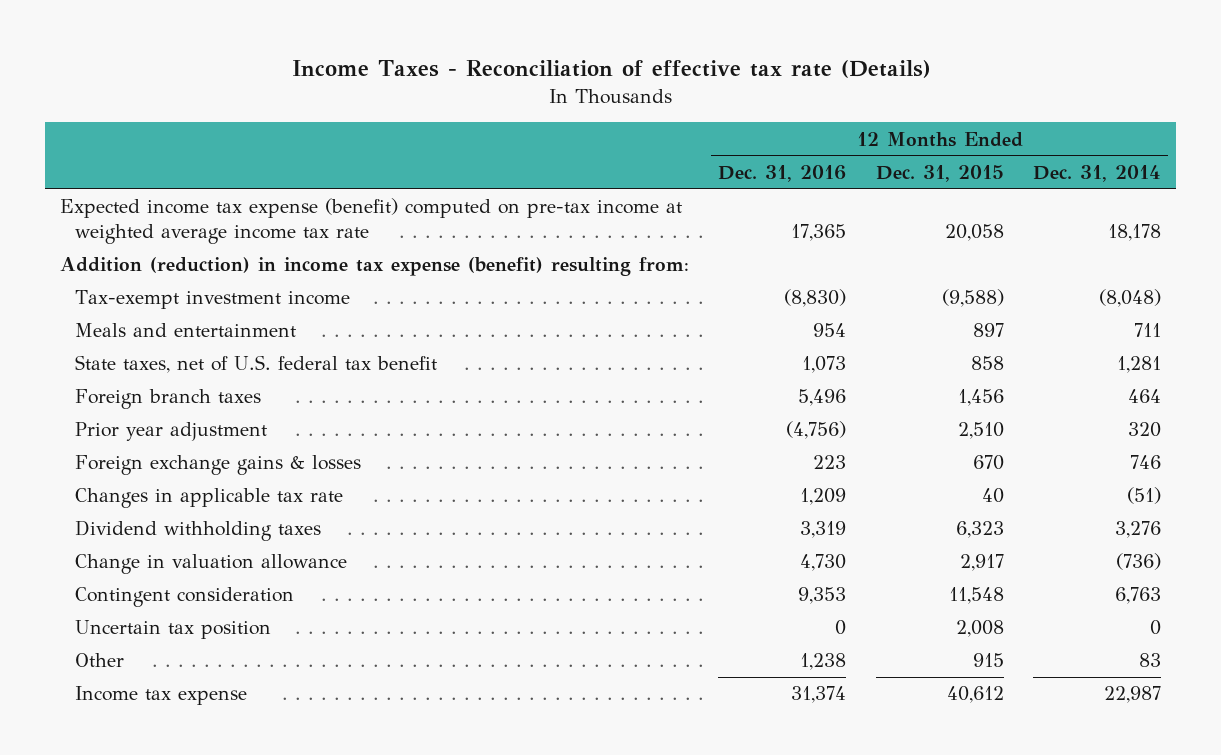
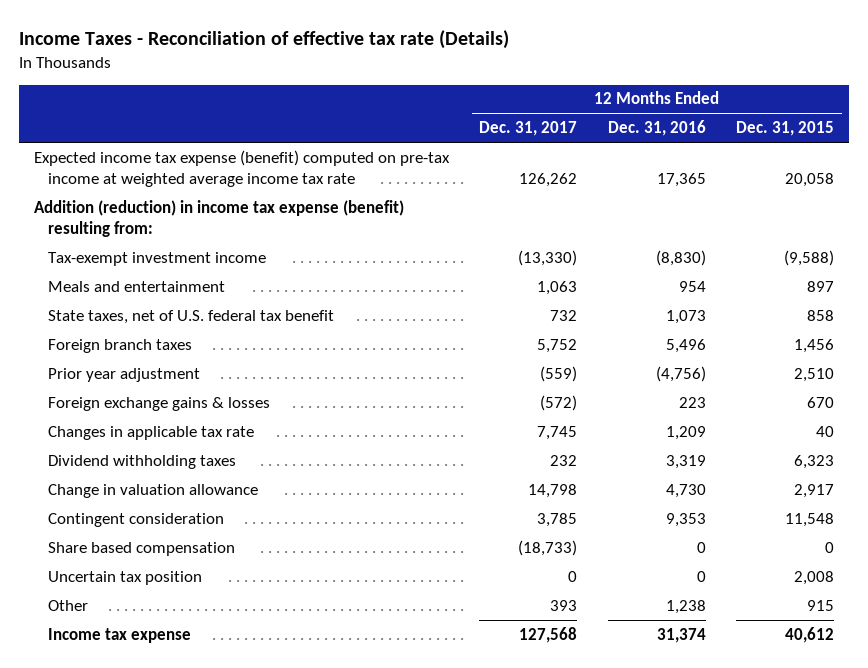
[1032,165,1161,183] Dec. 31, 2014 -> none
none -> [479,121,578,137] Dec. 31, 2017
none -> [48,541,236,556] Share based compensation

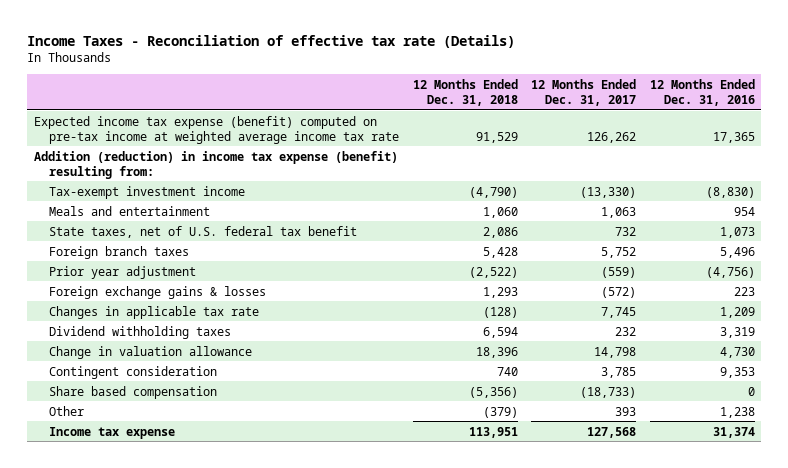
[736,121,835,137] Dec. 31, 2015 -> none
none -> [412,78,518,106] 12 Months Ended Dec. 31, 2018
[48,570,203,585] Uncertain tax position -> none

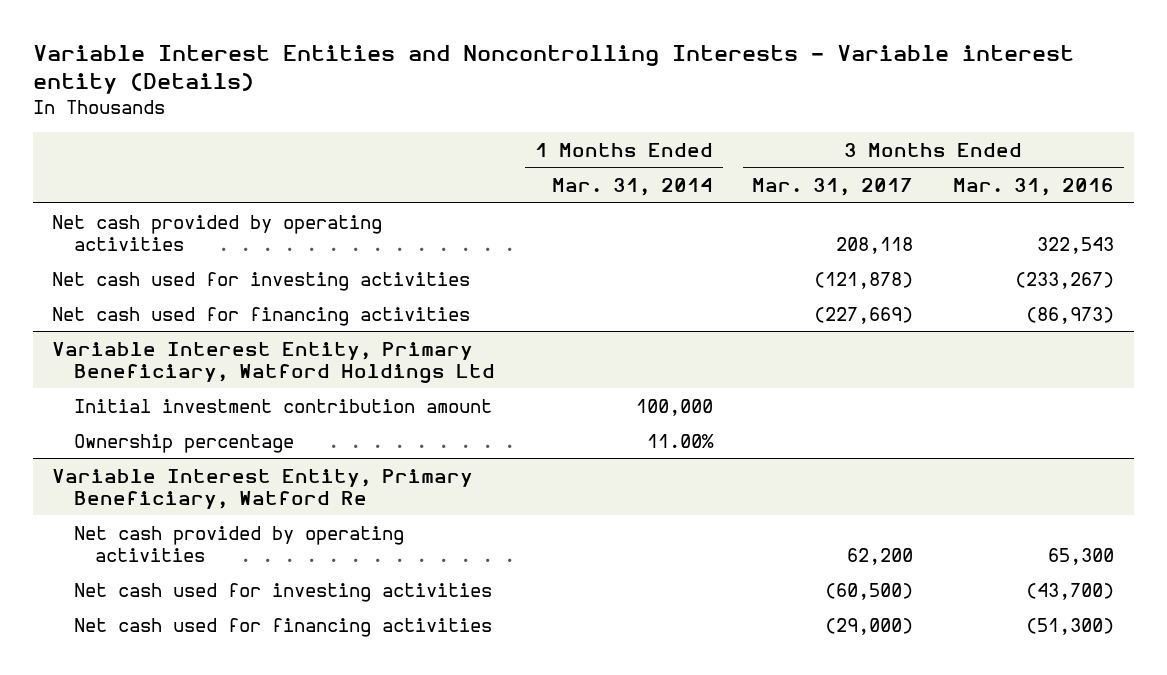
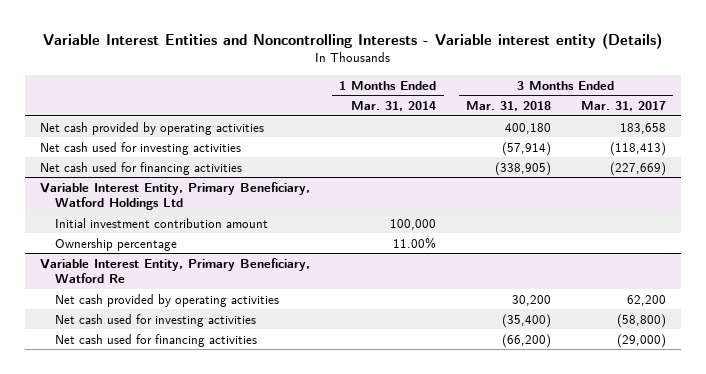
[953,178,1115,197] Mar. 31, 2016 -> none
none -> [466,101,552,112] Mar. 31, 2018
[836,236,914,254] 208,118 -> [619,122,666,134] 183,658
[814,271,914,289] (121,878) -> [609,141,666,156] (118,413)
[825,582,914,600] (60,500) -> [616,313,666,328] (58,800)

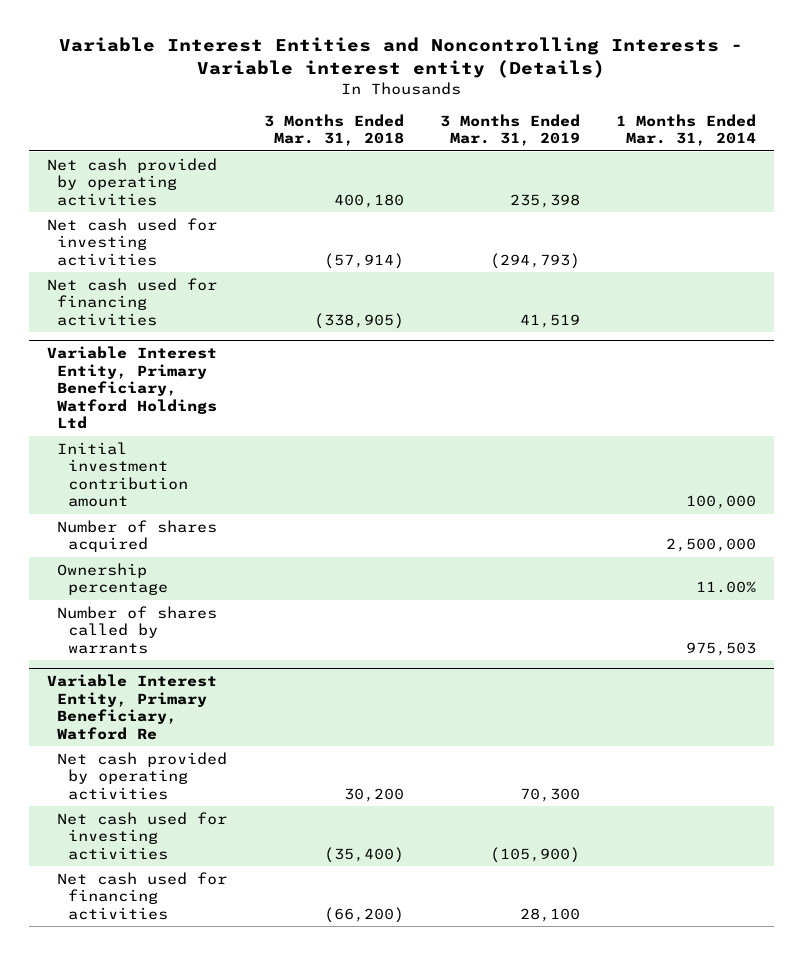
[580,101,666,112] Mar. 31, 2017 -> none
none -> [439,113,580,147] 3 Months Ended Mar. 31, 2019
none -> [57,519,218,553] Number of shares acquired
none -> [57,605,218,654] Number of shares called by warrants

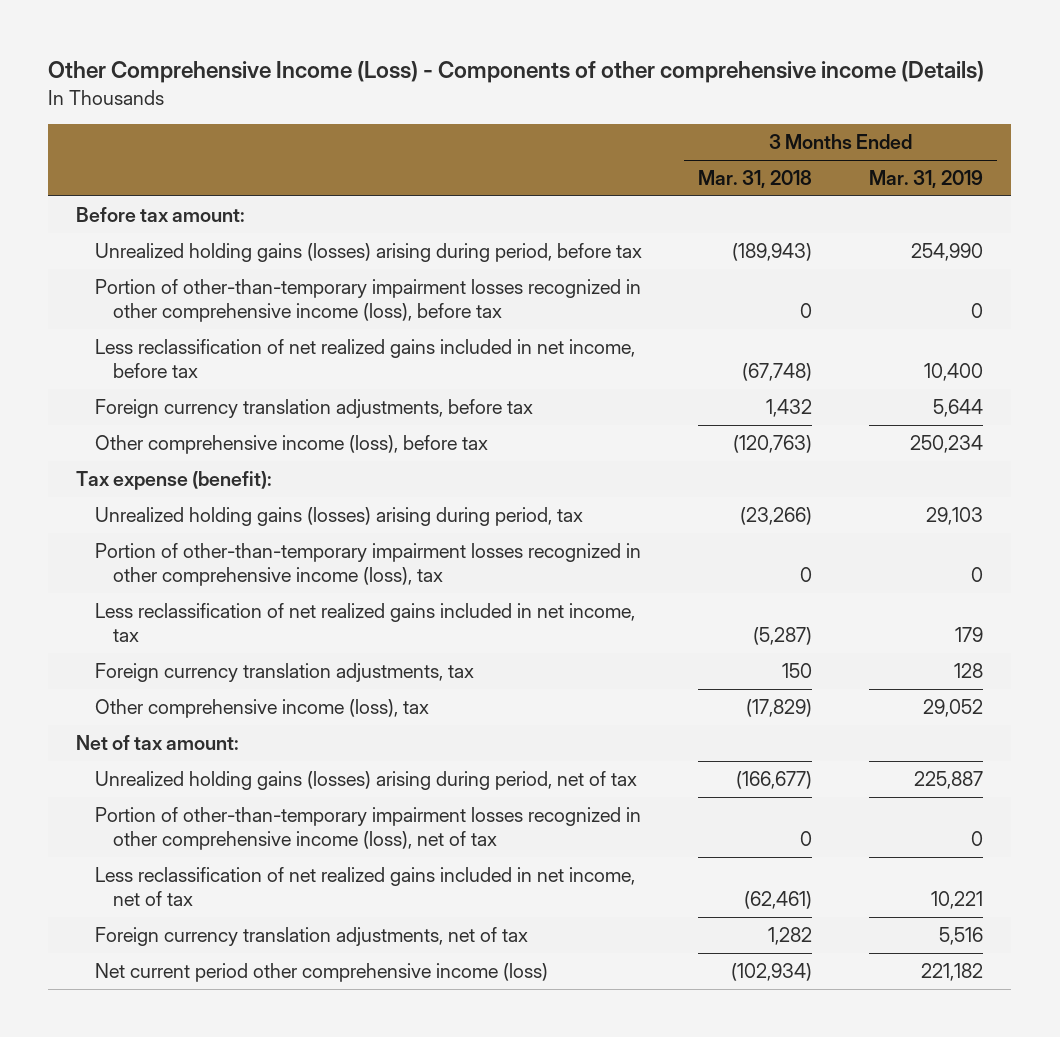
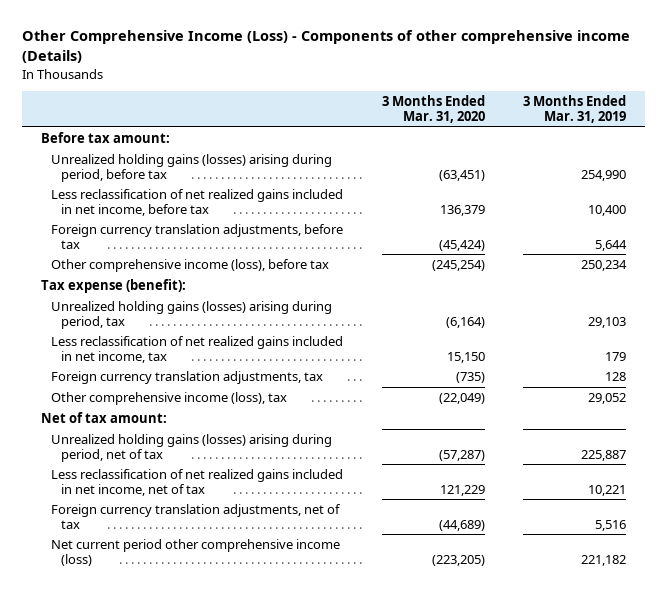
[698,170,813,189] Mar. 31, 2018 -> none
none -> [381,95,485,124] 3 Months Ended Mar. 31, 2020
[94,279,641,323] Portion of other-than-temporary impairment losses recognized in other comprehensive income (loss), before tax -> none
[94,543,641,587] Portion of other-than-temporary impairment losses recognized in other comprehensive income (loss), tax -> none
[94,807,641,851] Portion of other-than-temporary impairment losses recognized in other comprehensive income (loss), net of tax -> none

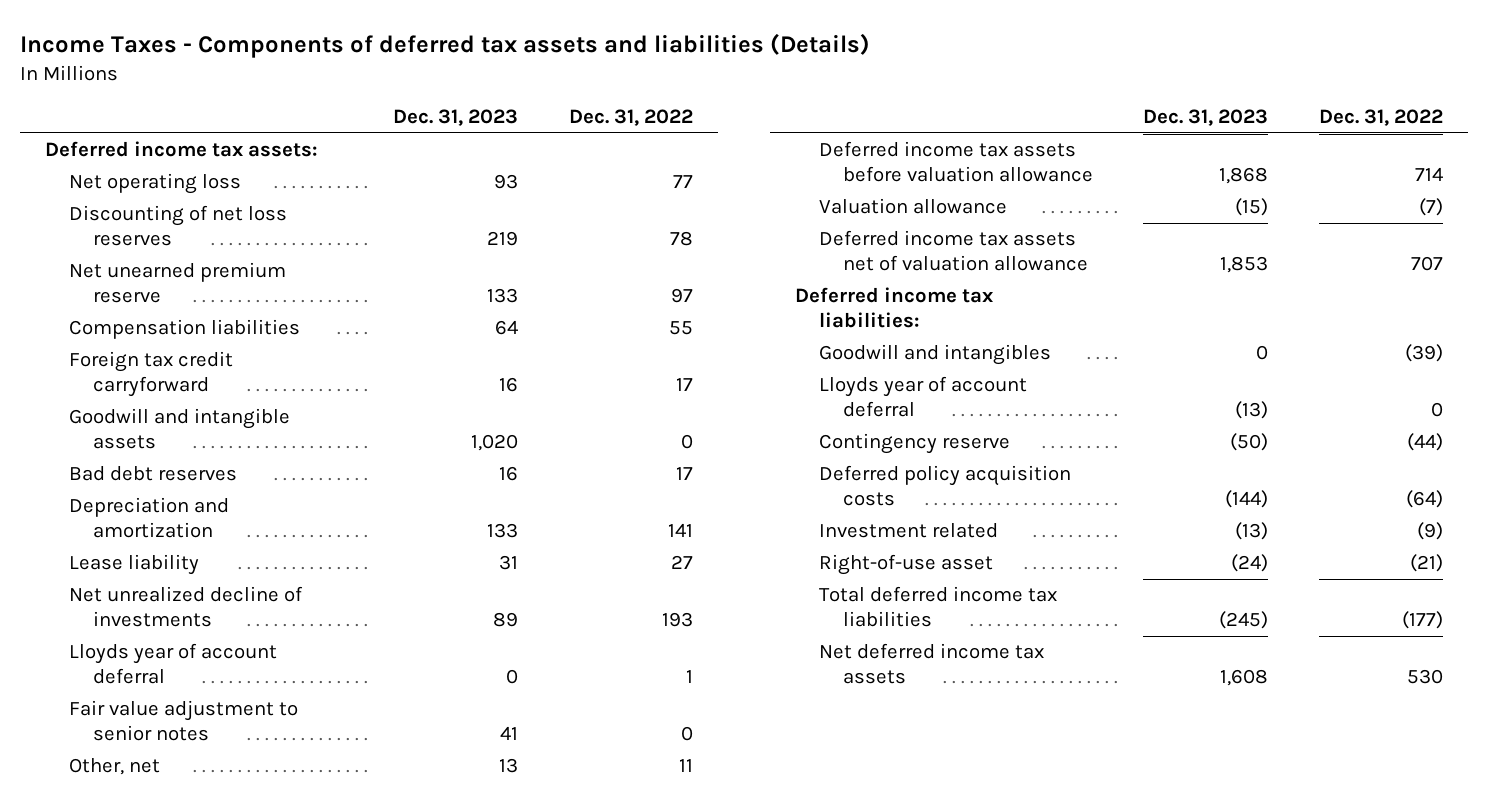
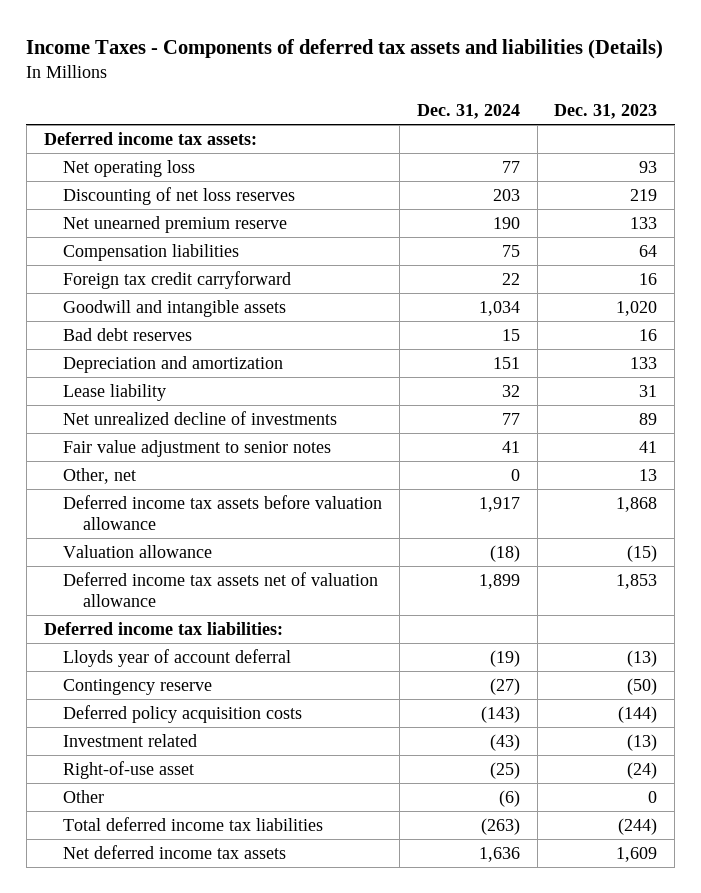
[568,109,693,127] Dec. 31, 2022 -> none
none -> [416,104,520,120] Dec. 31, 2024
[69,643,278,685] Lloyds year of account deferral -> none
[818,344,1051,366] Goodwill and intangibles -> none
none -> [63,789,105,803] Other
[1219,611,1269,630] (245) -> [618,817,658,835] (244)
[1220,669,1269,687] 1,608 -> [616,846,658,862] 1,609

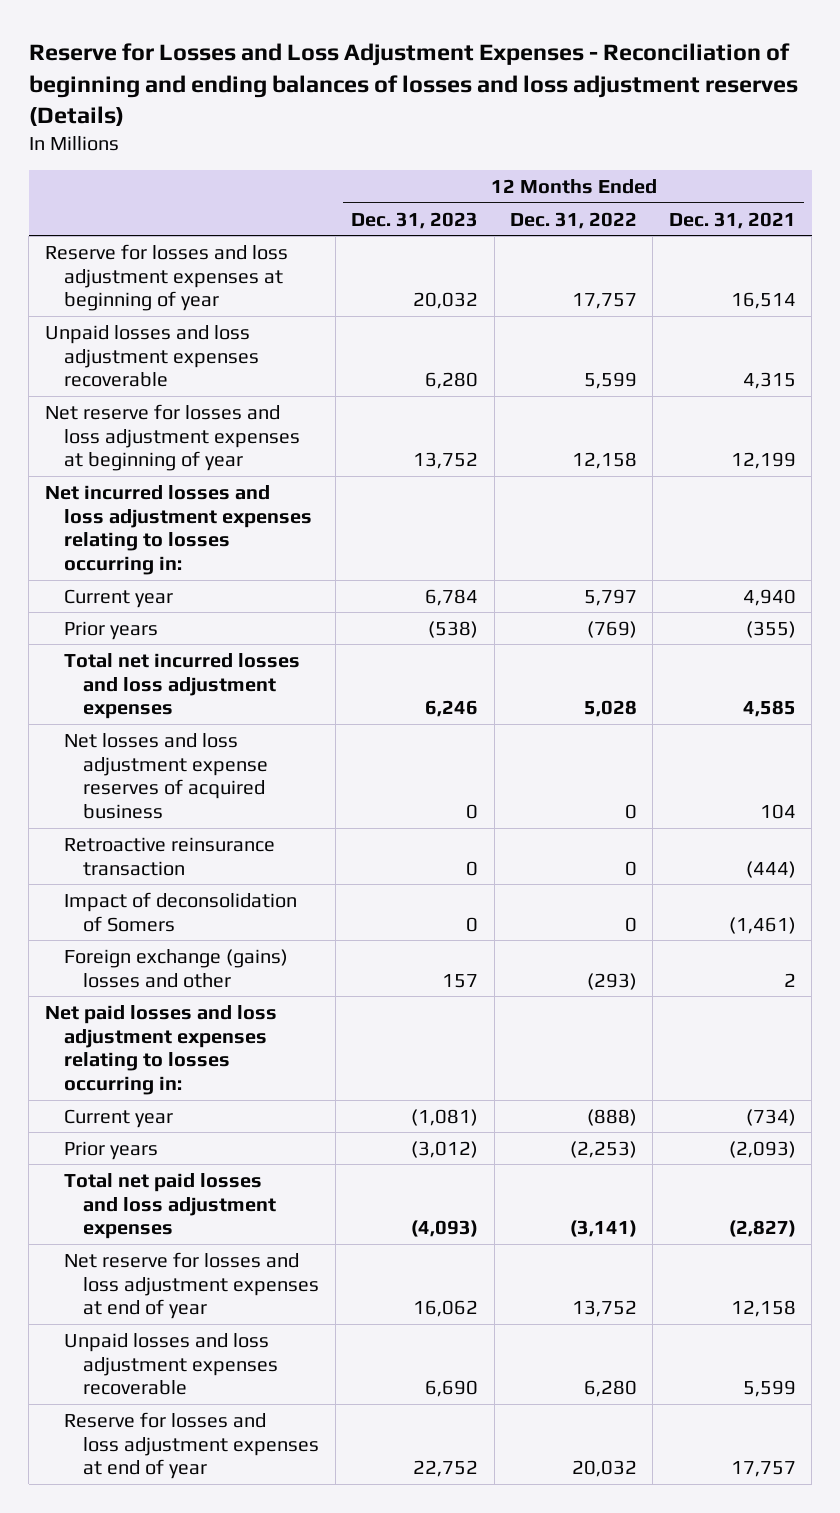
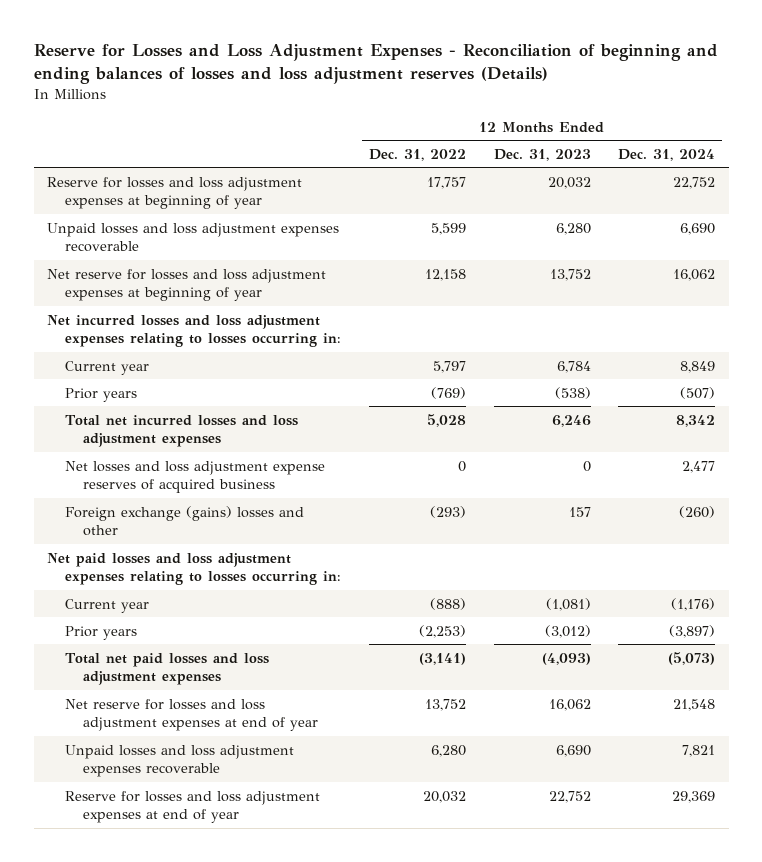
[668,211,796,229] Dec. 31, 2021 -> none
none -> [618,149,716,162] Dec. 31, 2024
[64,836,276,876] Retroactive reinsurance transaction -> none
[64,891,298,932] Impact of deconsolidation of Somers -> none

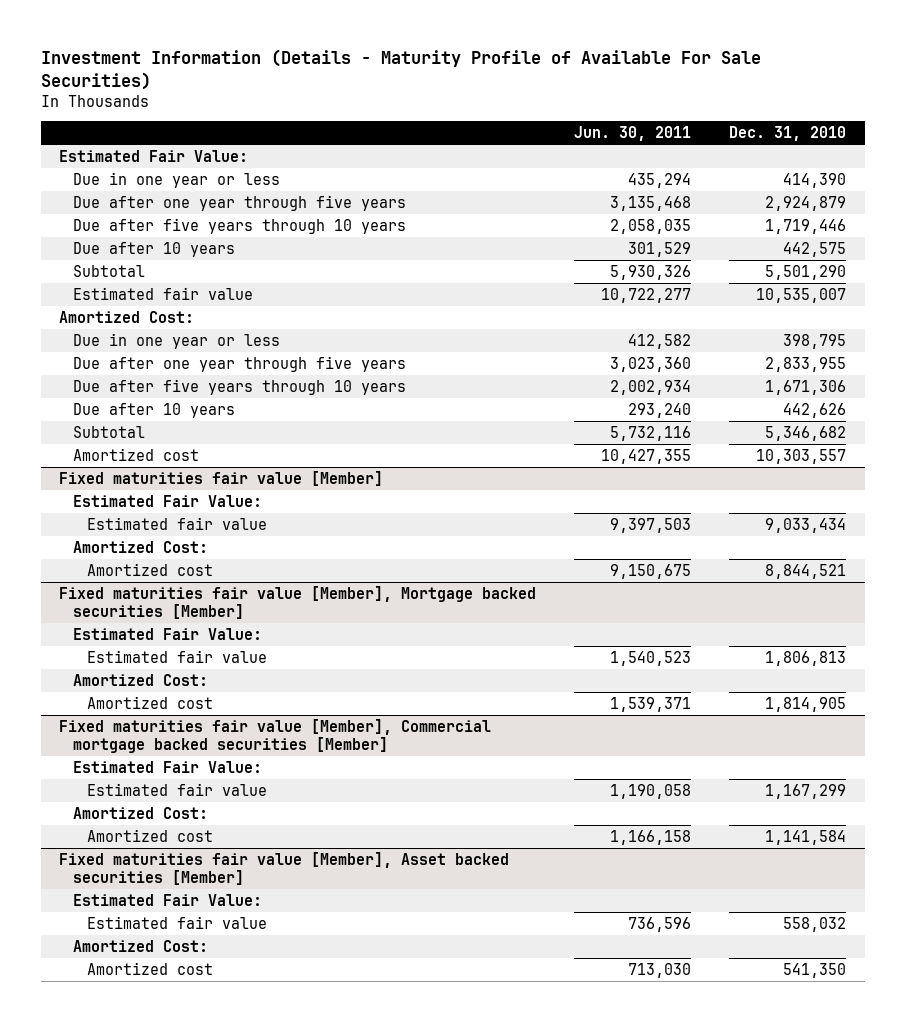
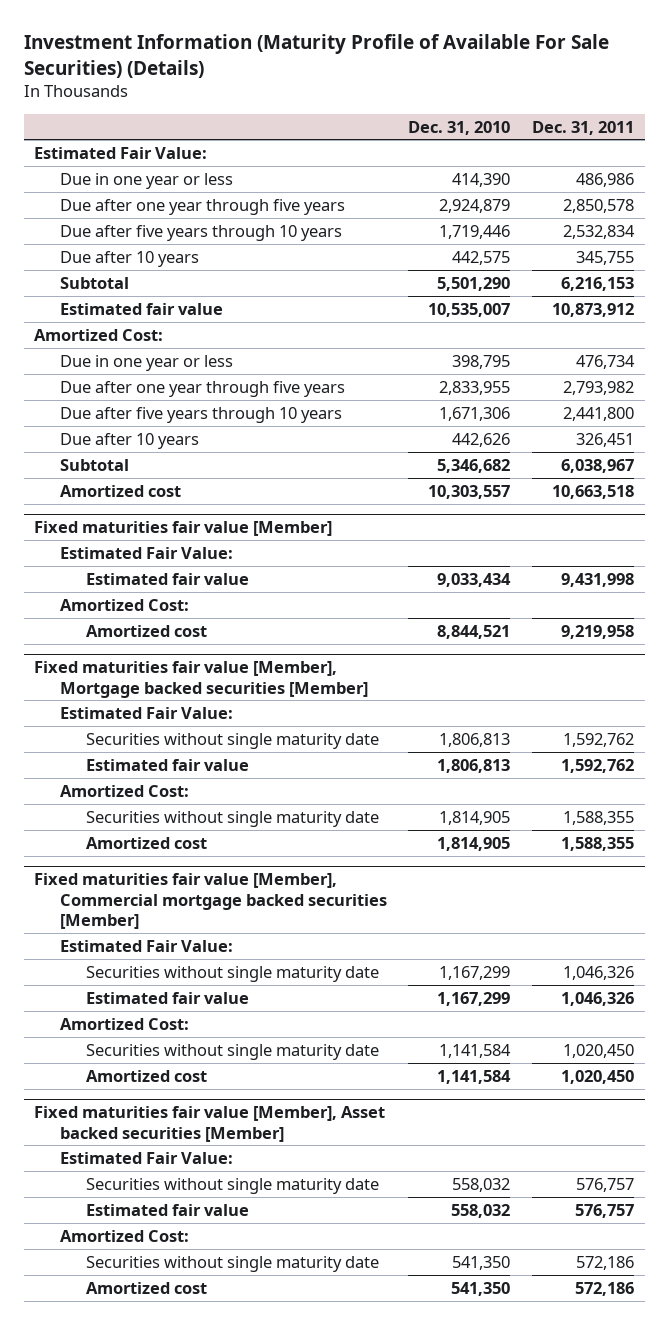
[40,48,761,90] Investment Information (Details - Maturity Profile of Available For Sale Securities) -> [23,34,609,79] Investment Information (Maturity Profile of Available For Sale Securities) (Details)
[574,126,692,142] Jun. 30, 2011 -> none
none -> [532,120,635,135] Dec. 31, 2011
none -> [85,732,379,749] Securities without single maturity date
none -> [85,810,379,827] Securities without single maturity date
none -> [85,965,379,982] Securities without single maturity date
none -> [85,1043,379,1060] Securities without single maturity date
none -> [85,1177,379,1194] Securities without single maturity date
none -> [85,1255,379,1272] Securities without single maturity date

